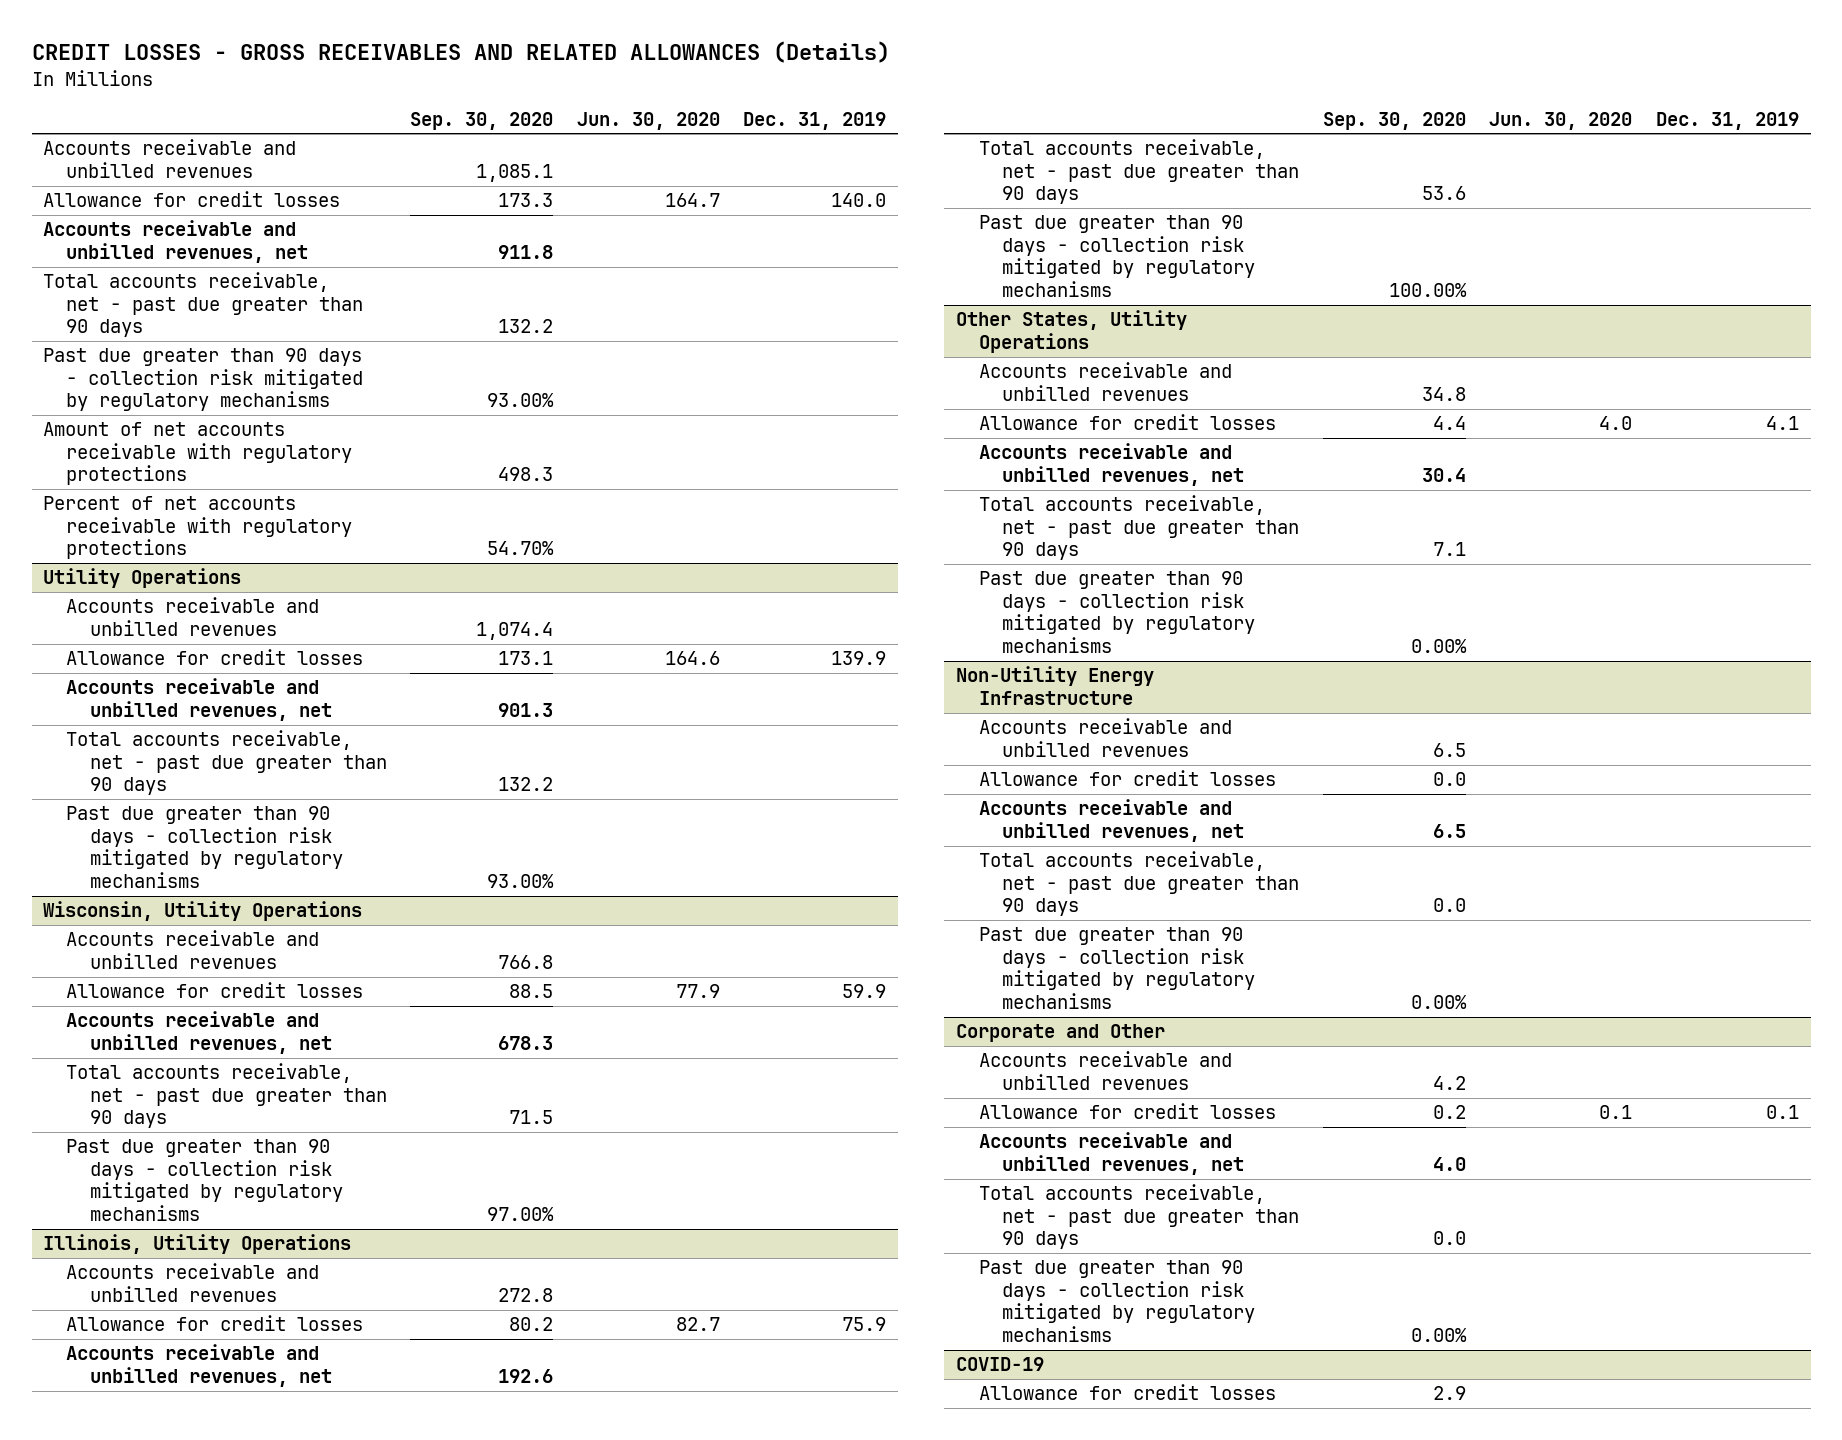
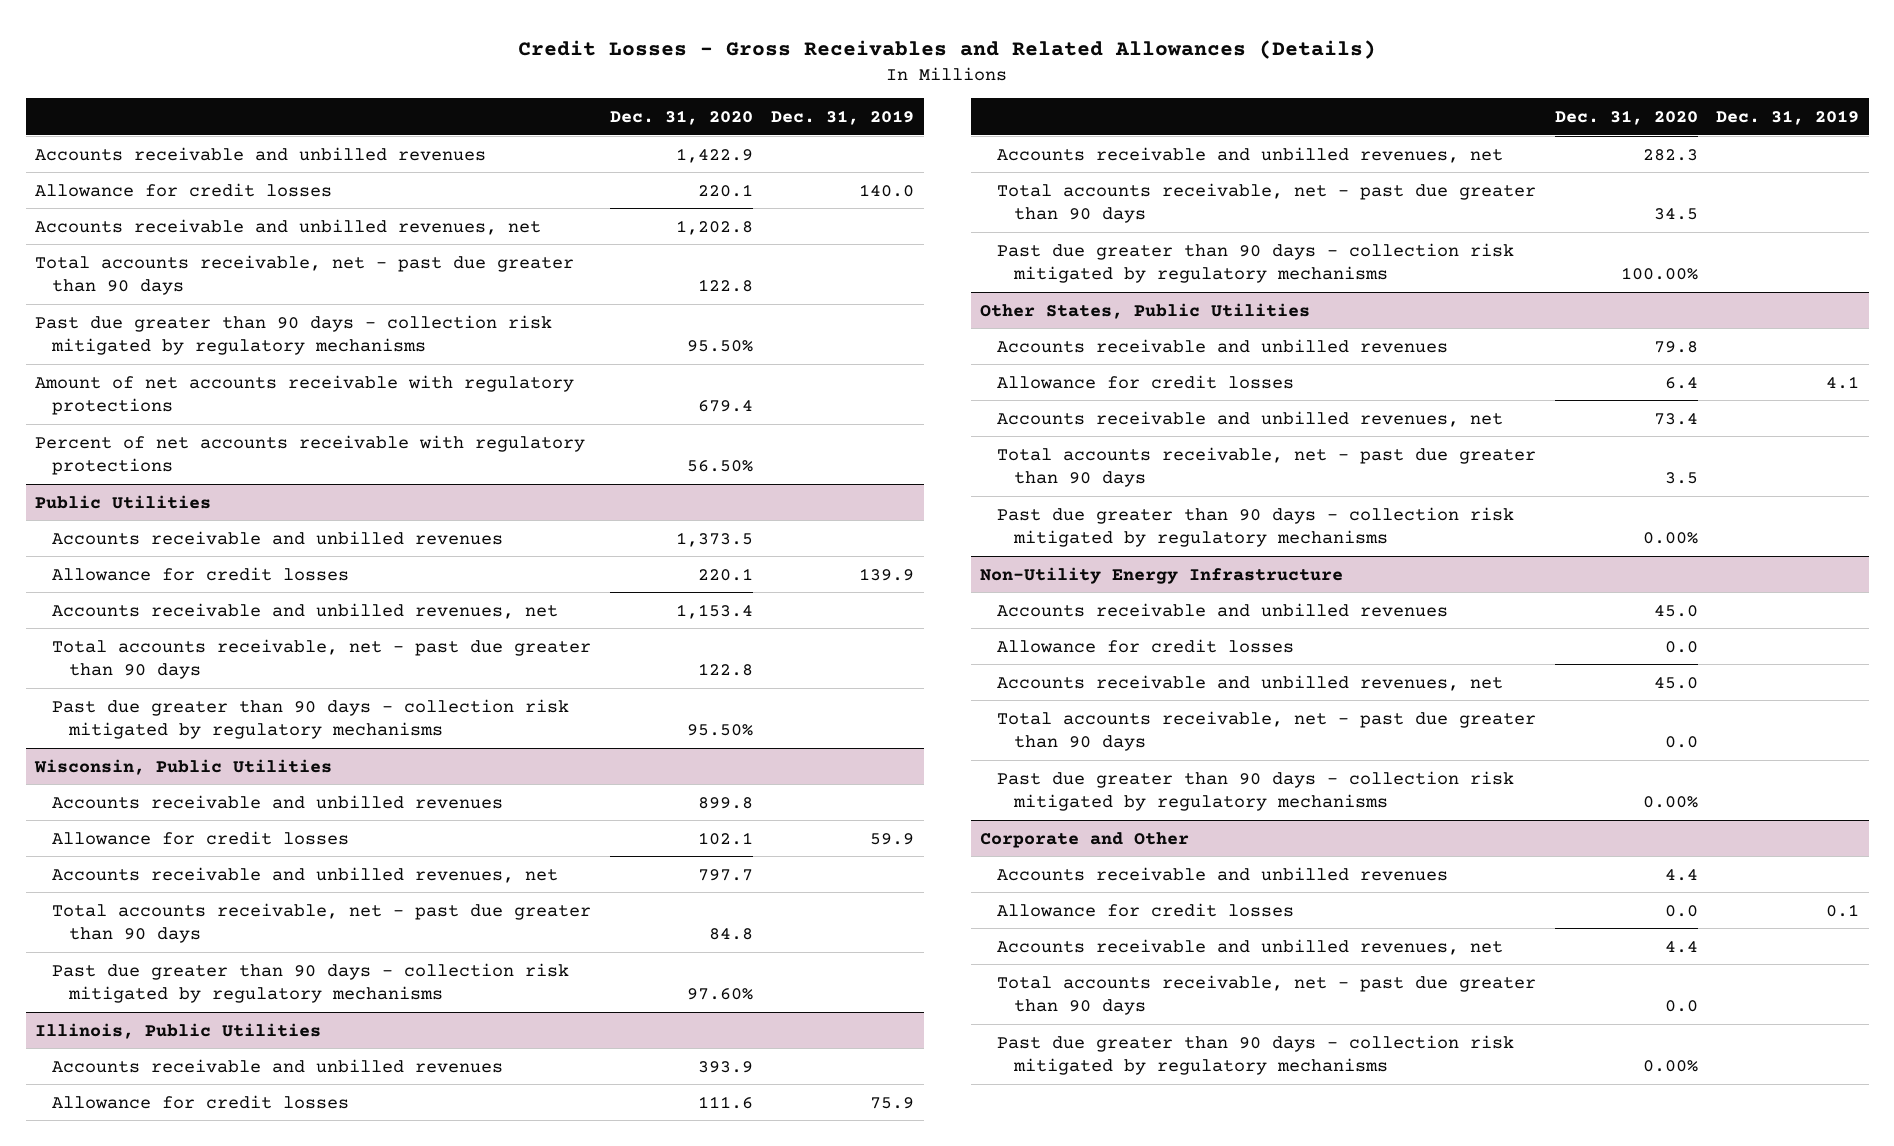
[31,41,890,64] CREDIT LOSSES - GROSS RECEIVABLES AND RELATED ALLOWANCES (Details) -> [518,39,1377,59] Credit Losses - Gross Receivables and Related Allowances (Details)
[410,111,554,130] Sep. 30, 2020 -> none
[576,111,720,130] Jun. 30, 2020 -> none
none -> [609,109,753,125] Dec. 31, 2020
[43,568,242,589] Utility Operations -> [34,494,211,509] Public Utilities
[43,901,363,922] Wisconsin, Utility Operations -> [33,758,332,775] Wisconsin, Public Utilities
[43,1234,352,1255] Illinois, Utility Operations -> [34,1022,321,1039] Illinois, Public Utilities
[956,310,1188,353] Other States, Utility Operations -> [979,302,1310,319] Other States, Public Utilities
[956,1357,1045,1372] COVID-19 -> none
[979,1384,1277,1401] Allowance for credit losses -> none

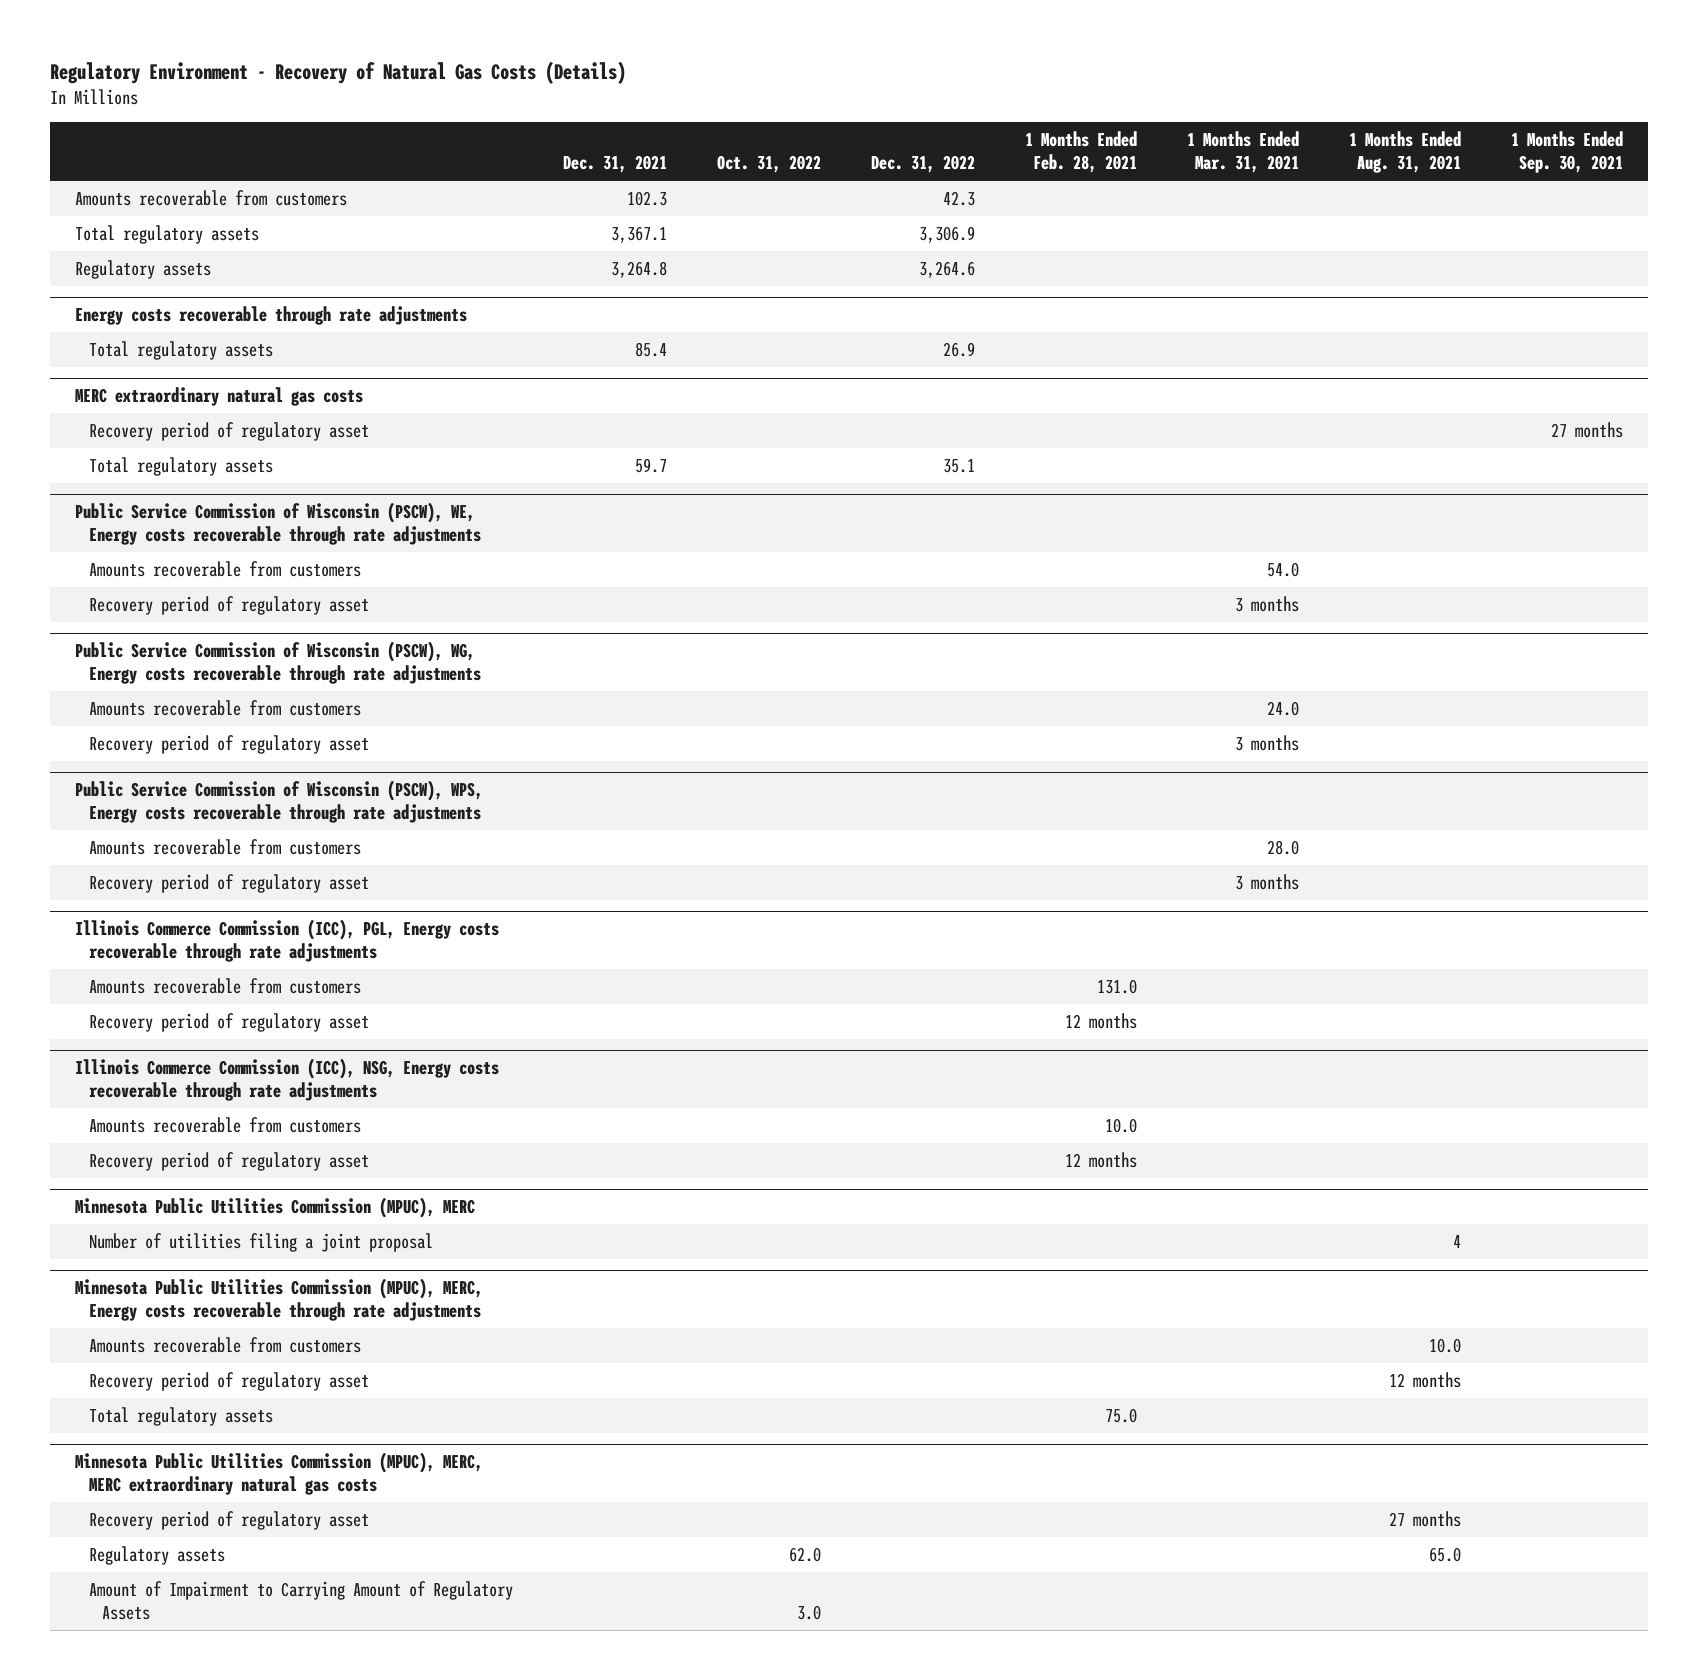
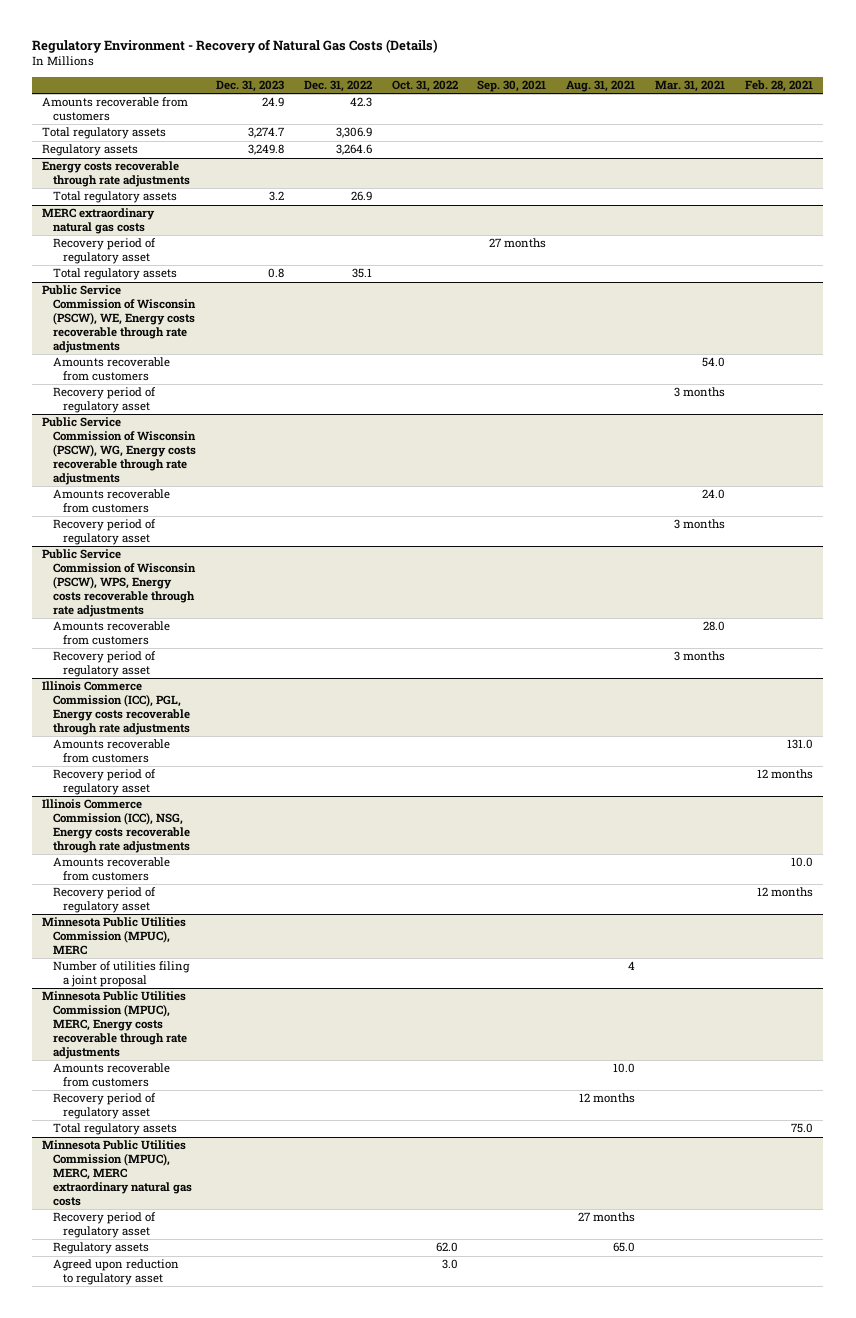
[562,155,667,174] Dec. 31, 2021 -> none
[1024,131,1137,174] 1 Months Ended Feb. 28, 2021 -> none
[1187,131,1300,174] 1 Months Ended Mar. 31, 2021 -> none
[1349,131,1462,174] 1 Months Ended Aug. 31, 2021 -> none
[1511,131,1624,174] 1 Months Ended Sep. 30, 2021 -> none
none -> [215,79,284,92] Dec. 31, 2023
none -> [477,79,547,92] Sep. 30, 2021
none -> [566,79,636,92] Aug. 31, 2021
none -> [655,79,726,92] Mar. 31, 2021
none -> [745,79,814,92] Feb. 28, 2021
[88,1580,513,1620] Amount of Impairment to Carrying Amount of Regulatory Assets -> [52,1259,179,1286] Agreed upon reduction to regulatory asset

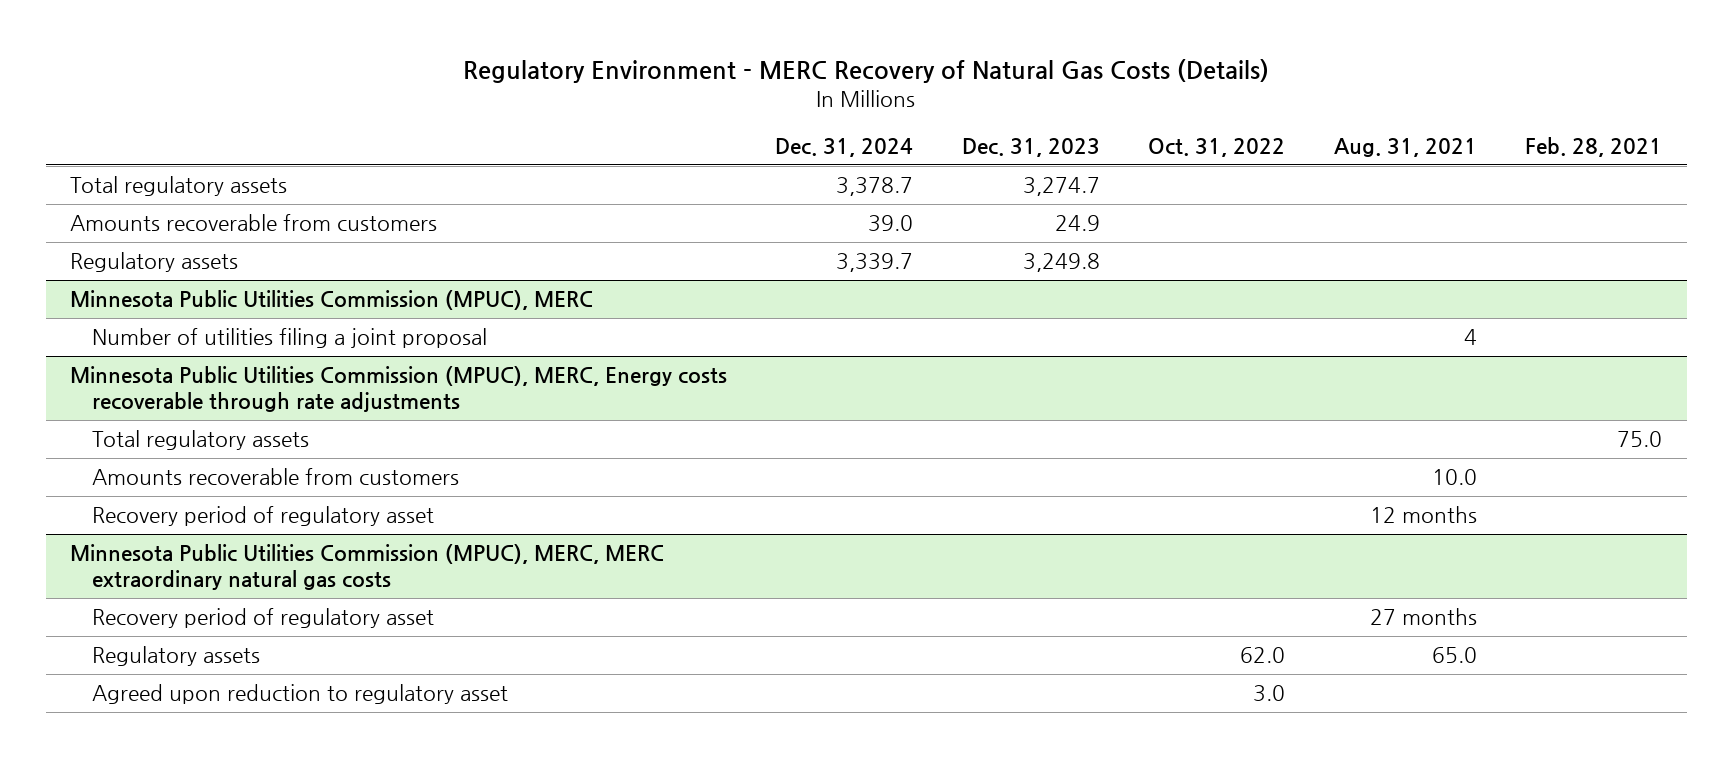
[32,38,439,53] Regulatory Environment - Recovery of Natural Gas Costs (Details) -> [463,58,1270,83] Regulatory Environment - MERC Recovery of Natural Gas Costs (Details)
[303,79,372,92] Dec. 31, 2022 -> none
[477,79,547,92] Sep. 30, 2021 -> none
[655,79,726,92] Mar. 31, 2021 -> none
none -> [775,137,914,157] Dec. 31, 2024
[42,97,189,122] Amounts recoverable from customers -> [69,214,437,232] Amounts recoverable from customers
[42,161,190,188] Energy costs recoverable through rate adjustments -> none
[52,191,177,204] Total regulatory assets -> none
[42,208,156,235] MERC extraordinary natural gas costs -> none
[52,238,156,265] Recovery period of regulatory asset -> none
[52,268,177,281] Total regulatory assets -> none
[42,285,196,353] Public Service Commission of Wisconsin (PSCW), WE, Energy costs recoverable through rate adjustments -> none
[52,357,170,382] Amounts recoverable from customers -> none
[52,387,156,414] Recovery period of regulatory asset -> none
[42,417,196,485] Public Service Commission of Wisconsin (PSCW), WG, Energy costs recoverable through rate adjustments -> none
[52,489,170,514] Amounts recoverable from customers -> none
[52,519,156,546] Recovery period of regulatory asset -> none
[42,549,196,617] Public Service Commission of Wisconsin (PSCW), WPS, Energy costs recoverable through rate adjustments -> none
[52,621,170,646] Amounts recoverable from customers -> none
[52,651,156,678] Recovery period of regulatory asset -> none
[42,681,190,735] Illinois Commerce Commission (ICC), PGL, Energy costs recoverable through rate adjustments -> none
[52,739,170,764] Amounts recoverable from customers -> none
[52,769,156,796] Recovery period of regulatory asset -> none
[42,799,190,853] Illinois Commerce Commission (ICC), NSG, Energy costs recoverable through rate adjustments -> none
[52,857,170,882] Amounts recoverable from customers -> none
[52,887,156,914] Recovery period of regulatory asset -> none
[52,1123,177,1136] Total regulatory assets -> [91,430,309,451] Total regulatory assets

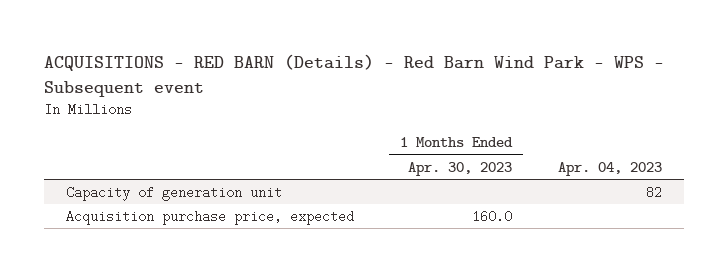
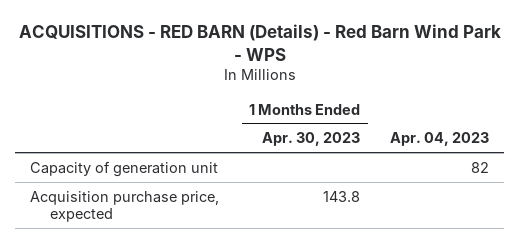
[43,54,664,97] ACQUISITIONS - RED BARN (Details) - Red Barn Wind Park - WPS - Subsequent event -> [18,23,501,61] ACQUISITIONS - RED BARN (Details) - Red Barn Wind Park - WPS
[471,210,512,224] 160.0 -> [323,190,361,202] 143.8

